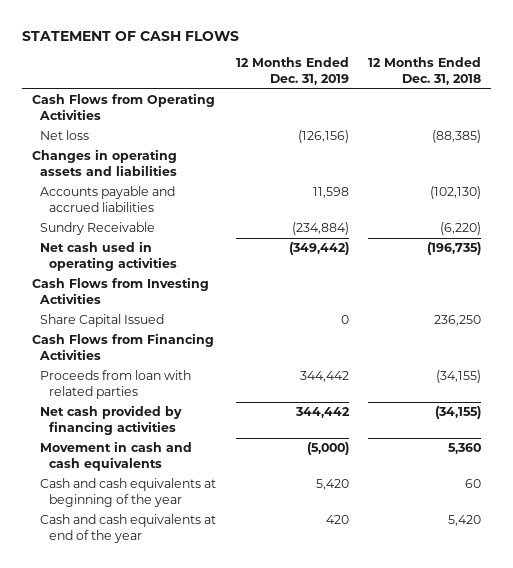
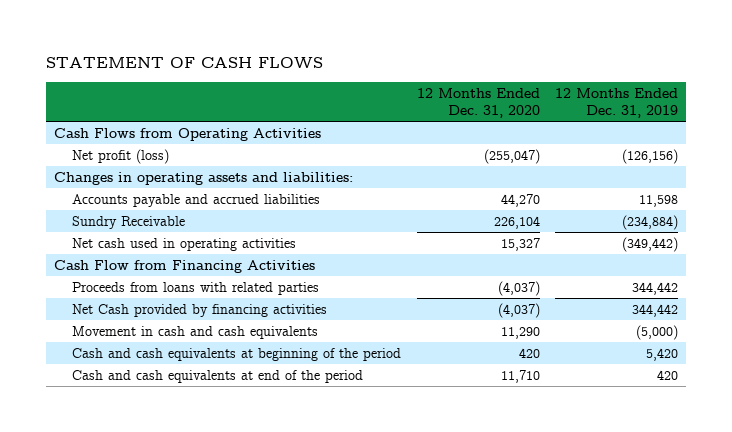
[368,57,482,86] 12 Months Ended Dec. 31, 2018 -> none
none -> [416,87,540,119] 12 Months Ended Dec. 31, 2020
[40,130,90,141] Net loss -> [72,148,170,164] Net profit (loss)
[31,149,178,177] Changes in operating assets and liabilities -> [54,171,354,185] Changes in operating assets and liabilities:
[31,277,209,305] Cash Flows from Investing Activities -> none
[40,314,165,328] Share Capital Issued -> none
[31,333,214,361] Cash Flows from Financing Activities -> [54,259,316,273] Cash Flow from Financing Activities
[40,370,192,400] Proceeds from loan with related parties -> [72,281,320,295] Proceeds from loans with related parties
[40,405,183,436] Net cash provided by financing activities -> [72,303,328,317] Net Cash provided by financing activities
[40,478,217,508] Cash and cash equivalents at beginning of the year -> [72,347,402,361] Cash and cash equivalents at beginning of the period
[40,514,217,544] Cash and cash equivalents at end of the year -> [72,369,364,383] Cash and cash equivalents at end of the period

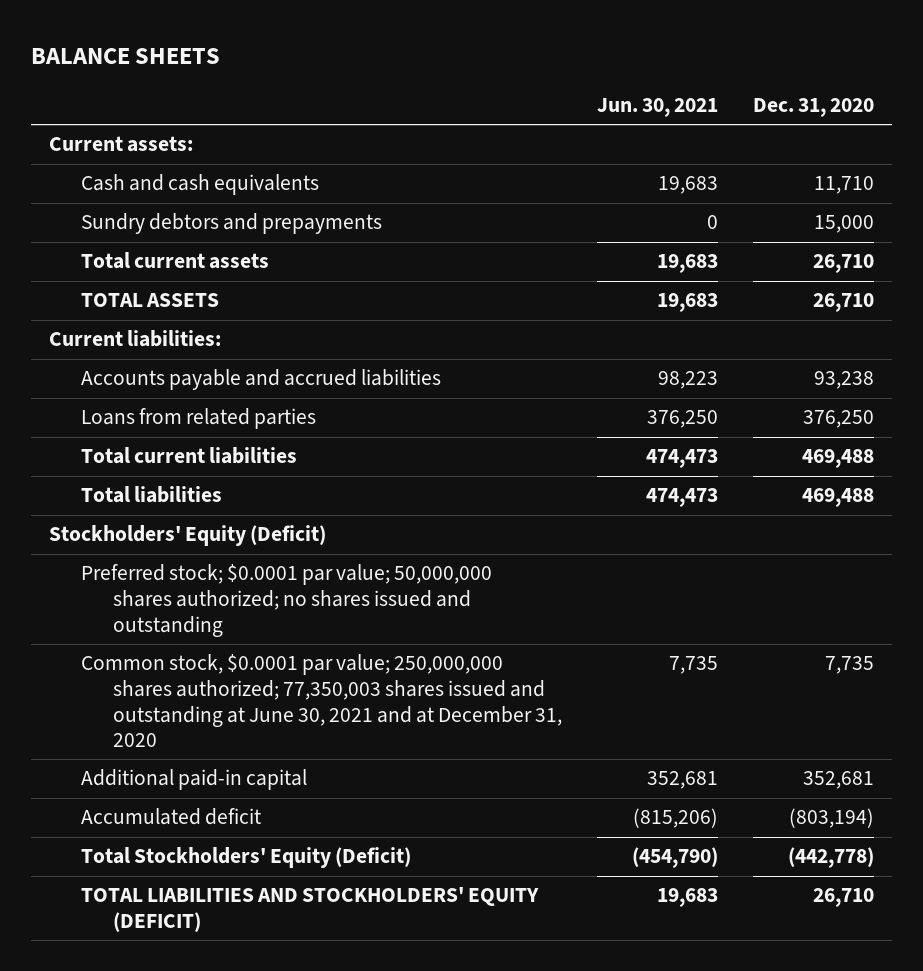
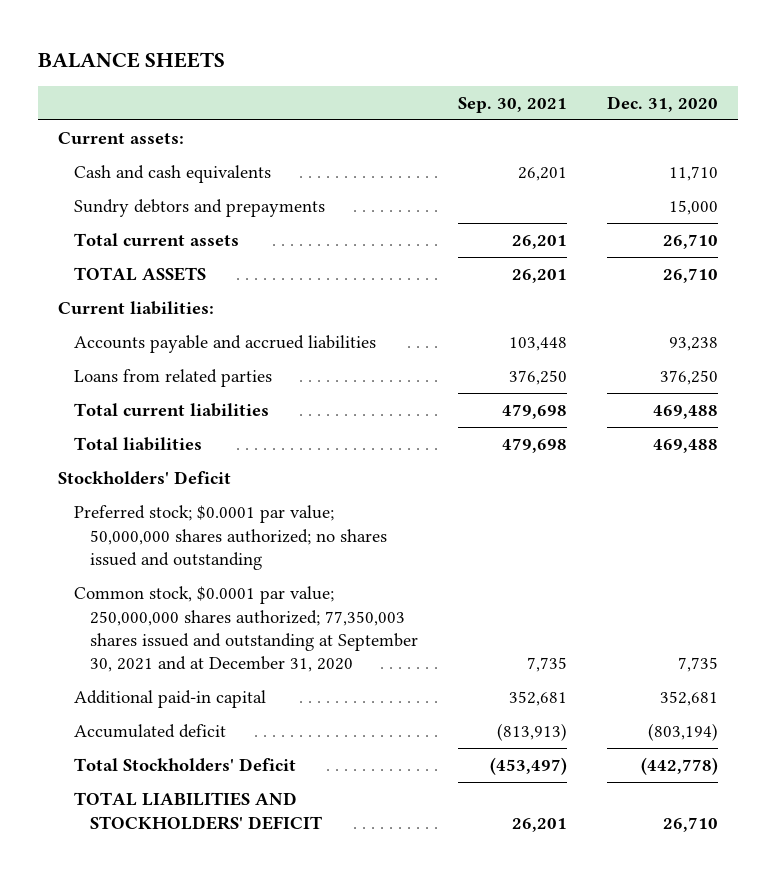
[597,98,719,118] Jun. 30, 2021 -> none
none -> [457,96,567,113] Sep. 30, 2021
[48,525,326,547] Stockholders' Equity (Deficit) -> [58,471,232,486] Stockholders' Deficit
[80,654,563,748] Common stock, $0.0001 par value; 250,000,000 shares authorized; 77,350,003 shares issued and outstanding at June 30, 2021 and at December 31, 2020 -> [73,586,418,673] Common stock, $0.0001 par value; 250,000,000 shares authorized; 77,350,003 shares issued and outstanding at September 30, 2021 and at December 31, 2020
[80,847,411,869] Total Stockholders' Equity (Deficit) -> [73,758,296,773] Total Stockholders' Deficit
[80,887,539,932] TOTAL LIABILITIES AND STOCKHOLDERS' EQUITY (DEFICIT) -> [73,792,322,830] TOTAL LIABILITIES AND STOCKHOLDERS' DEFICIT

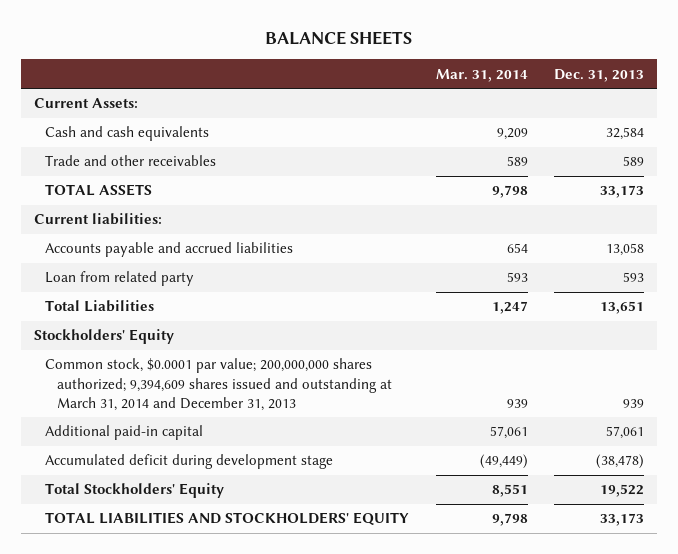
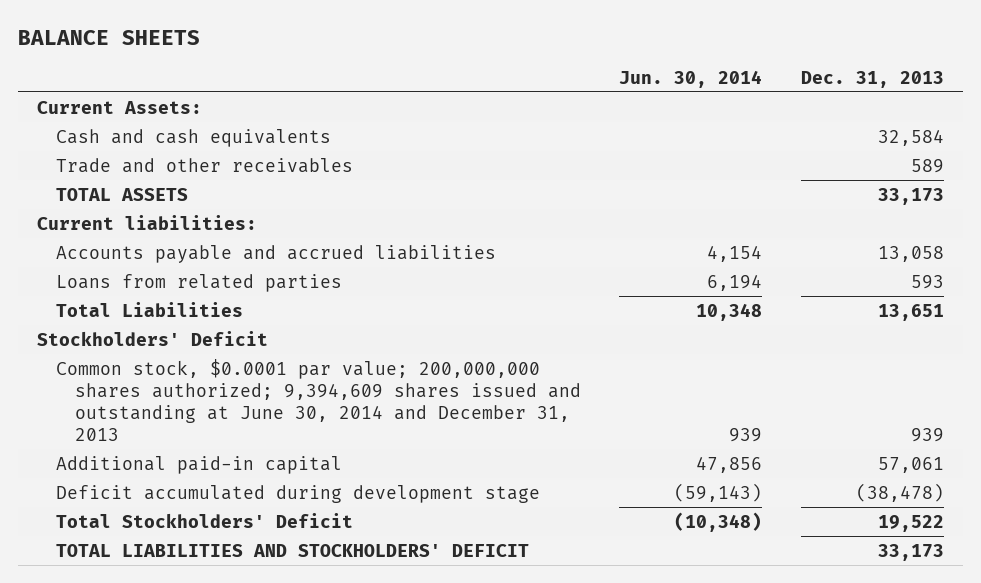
[435,68,528,82] Mar. 31, 2014 -> none
none -> [619,69,763,88] Jun. 30, 2014
[45,271,195,287] Loan from related party -> [56,273,343,292] Loans from related parties
[33,329,174,345] Stockholders' Equity -> [37,330,269,346] Stockholders' Deficit
[45,358,392,411] Common stock, $0.0001 par value; 200,000,000 shares authorized; 9,394,609 shares issued and outstanding at March 31, 2014 and December 31, 2013 -> [56,358,581,441] Common stock, $0.0001 par value; 200,000,000 shares authorized; 9,394,609 shares issued and outstanding at June 30, 2014 and December 31, 2013
[45,454,334,470] Accumulated deficit during development stage -> [56,484,541,503] Deficit accumulated during development stage
[45,483,225,499] Total Stockholders' Equity -> [56,512,354,528] Total Stockholders' Deficit
[45,512,410,527] TOTAL LIABILITIES AND STOCKHOLDERS' EQUITY -> [56,543,530,557] TOTAL LIABILITIES AND STOCKHOLDERS' DEFICIT

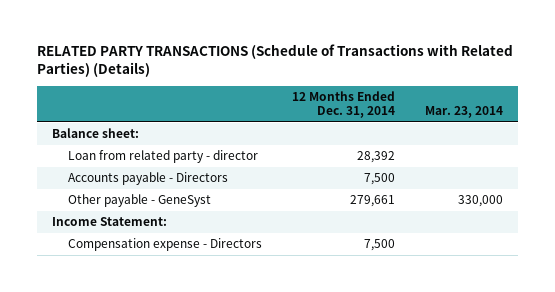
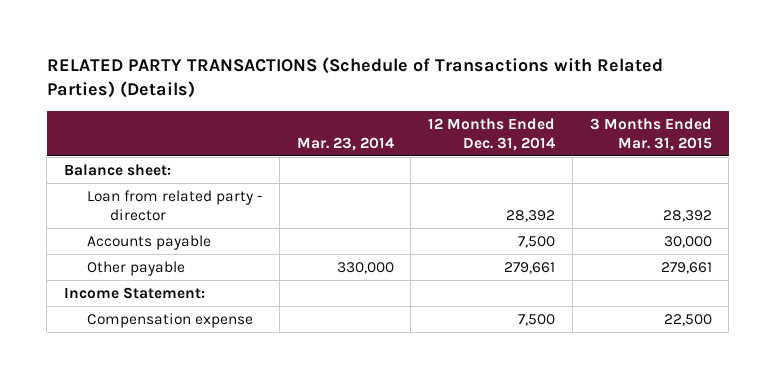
none -> [589,117,712,152] 3 Months Ended Mar. 31, 2015
[67,172,228,186] Accounts payable - Directors -> [87,234,212,250] Accounts payable
[67,194,211,208] Other payable - GeneSyst -> [87,260,186,276] Other payable
[67,238,262,252] Compensation expense - Directors -> [87,312,254,328] Compensation expense

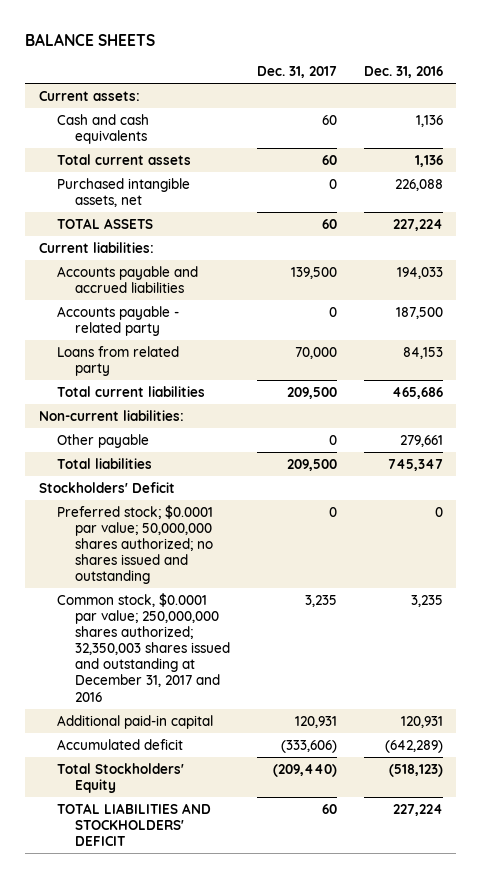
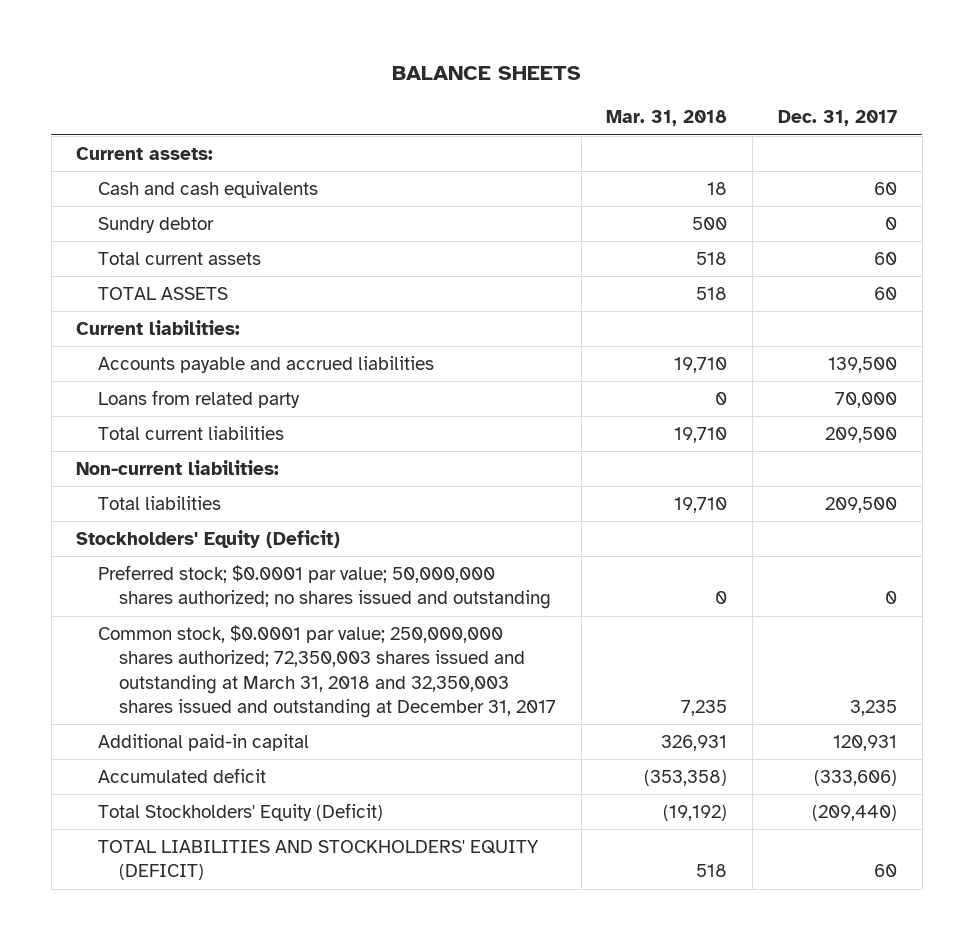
[363,66,443,79] Dec. 31, 2016 -> none
none -> [606,110,728,127] Mar. 31, 2018
none -> [97,217,214,234] Sundry debtor
[56,177,190,207] Purchased intangible assets, net -> none
[56,305,179,336] Accounts payable - related party -> none
[56,433,149,448] Other payable -> none
[38,481,175,493] Stockholders' Deficit -> [76,530,341,549] Stockholders' Equity (Deficit)
[56,592,231,702] Common stock, $0.0001 par value; 250,000,000 shares authorized; 32,350,003 shares issued and outstanding at December 31, 2017 and 2016 -> [97,625,556,718] Common stock, $0.0001 par value; 250,000,000 shares authorized; 72,350,003 shares issued and outstanding at March 31, 2018 and 32,350,003 shares issued and outstanding at December 31, 2017
[56,762,184,793] Total Stockholders' Equity -> [97,803,383,822] Total Stockholders' Equity (Deficit)
[56,802,211,846] TOTAL LIABILITIES AND STOCKHOLDERS' DEFICIT -> [97,840,539,881] TOTAL LIABILITIES AND STOCKHOLDERS' EQUITY (DEFICIT)

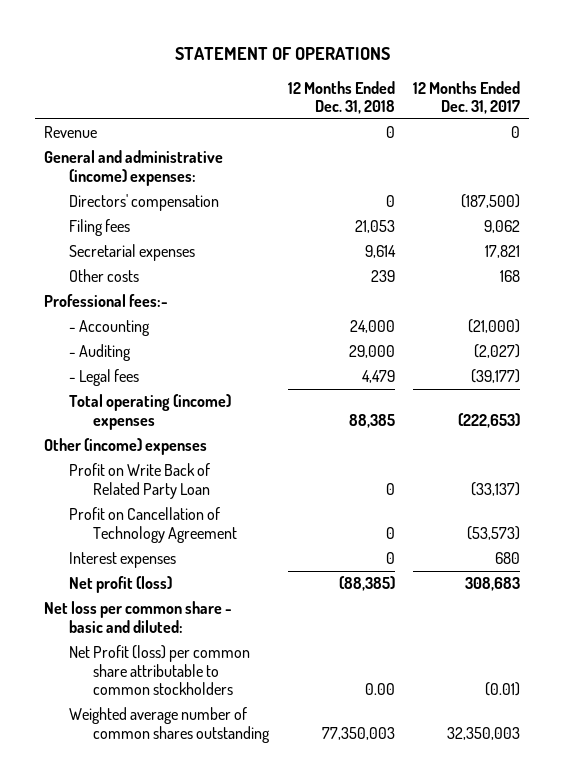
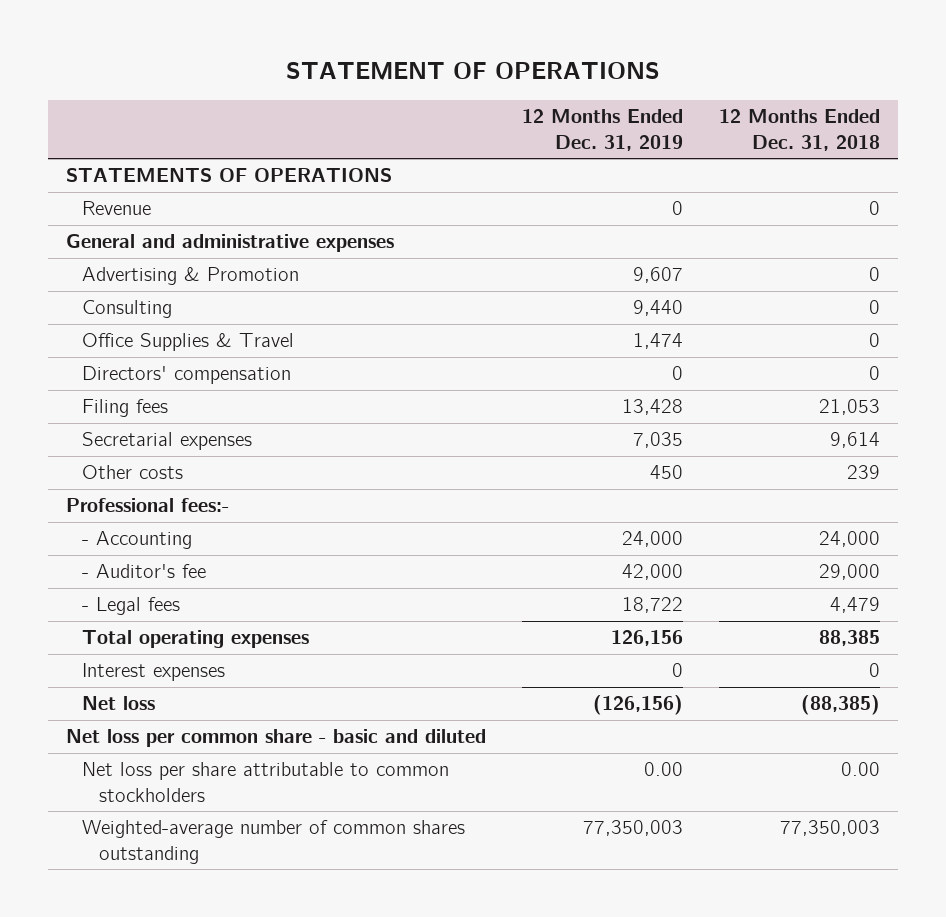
[413,80,521,115] 12 Months Ended Dec. 31, 2017 -> none
none -> [521,109,683,151] 12 Months Ended Dec. 31, 2019
none -> [66,168,393,183] STATEMENTS OF OPERATIONS
[44,150,224,186] General and administrative (income) expenses: -> [66,234,395,253] General and administrative expenses
none -> [82,267,300,286] Advertising & Promotion
none -> [82,300,173,319] Consulting
none -> [82,333,295,352] Office Supplies & Travel
[68,344,131,362] - Auditing -> [82,564,207,579] - Auditor's fee
[44,438,208,456] Other (income) expenses -> none
[68,463,211,499] Profit on Write Back of Related Party Loan -> none
[68,507,238,543] Profit on Cancellation of Technology Agreement -> none
[68,394,231,430] Total operating (income) expenses -> [82,630,310,649] Total operating expenses
[68,576,172,594] Net profit (loss) -> [82,696,156,711] Net loss
[44,601,233,633] Net loss per common share - basic and diluted: -> [66,729,487,748] Net loss per common share - basic and diluted
[68,645,250,696] Net Profit (loss) per common share attributable to common stockholders -> [82,762,450,803] Net loss per share attributable to common stockholders
[68,707,271,743] Weighted average number of common shares outstanding -> [82,820,466,865] Weighted-average number of common shares outstanding

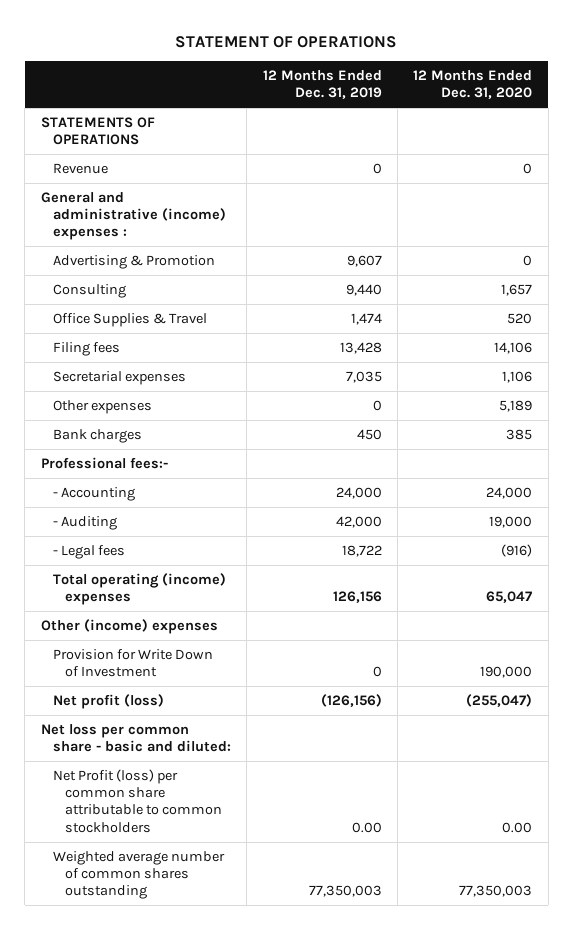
[718,109,880,151] 12 Months Ended Dec. 31, 2018 -> none
none -> [413,69,533,100] 12 Months Ended Dec. 31, 2020
[66,234,395,253] General and administrative expenses -> [40,191,226,241] General and administrative (income) expenses :
[82,366,292,385] Directors' compensation -> none
[82,465,184,480] Other costs -> none
none -> [52,399,152,414] Other expenses
none -> [52,428,142,443] Bank charges
[82,564,207,579] - Auditor's fee -> [52,515,117,530] - Auditing
[82,663,226,682] Interest expenses -> none
[82,630,310,649] Total operating expenses -> [52,572,226,606] Total operating (income) expenses
none -> [40,618,218,634] Other (income) expenses
none -> [52,648,213,678] Provision for Write Down of Investment
[82,696,156,711] Net loss -> [52,693,164,709] Net profit (loss)
[66,729,487,748] Net loss per common share - basic and diluted -> [40,723,231,753] Net loss per common share - basic and diluted:
[82,762,450,803] Net loss per share attributable to common stockholders -> [52,768,222,833] Net Profit (loss) per common share attributable to common stockholders
[82,820,466,865] Weighted-average number of common shares outstanding -> [52,850,225,900] Weighted average number of common shares outstanding

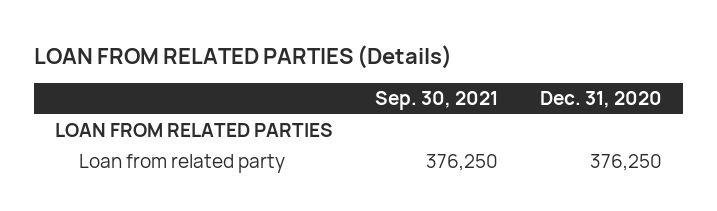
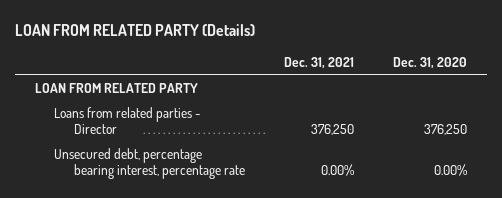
[34,44,453,69] LOAN FROM RELATED PARTIES (Details) -> [15,24,256,37] LOAN FROM RELATED PARTY (Details)
[374,91,498,111] Sep. 30, 2021 -> none
none -> [284,57,355,70] Dec. 31, 2021
[55,123,334,138] LOAN FROM RELATED PARTIES -> [34,83,198,94] LOAN FROM RELATED PARTY
[79,154,286,174] Loan from related party -> [54,107,202,135] Loans from related parties - Director
none -> [54,148,246,180] Unsecured debt, percentage bearing interest, percentage rate

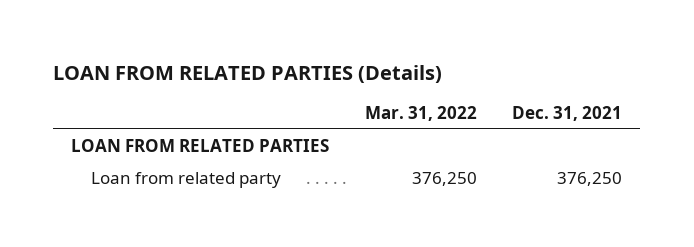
[15,24,256,37] LOAN FROM RELATED PARTY (Details) -> [53,64,443,83] LOAN FROM RELATED PARTIES (Details)
[393,57,468,70] Dec. 31, 2020 -> none
none -> [364,106,477,122] Mar. 31, 2022
[54,148,246,180] Unsecured debt, percentage bearing interest, percentage rate -> none
[34,83,198,94] LOAN FROM RELATED PARTY -> [71,139,330,153] LOAN FROM RELATED PARTIES
[54,107,202,135] Loans from related parties - Director -> [91,172,282,189] Loan from related party

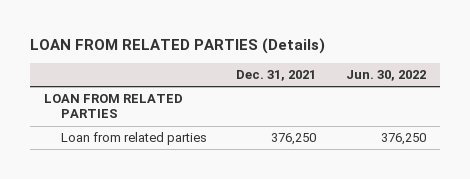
[364,106,477,122] Mar. 31, 2022 -> none
none -> [345,70,426,82] Jun. 30, 2022
[91,172,282,189] Loan from related party -> [60,132,207,146] Loan from related parties

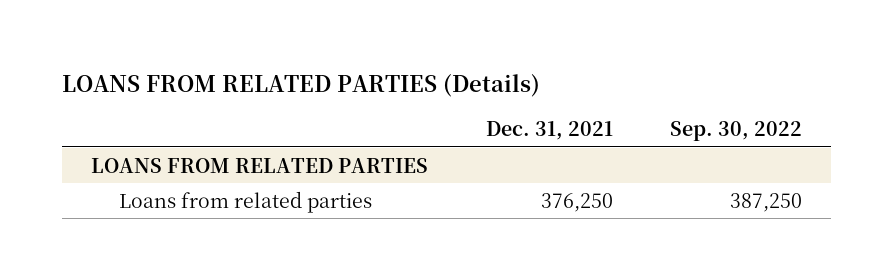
[29,37,325,54] LOAN FROM RELATED PARTIES (Details) -> [62,74,541,98] LOANS FROM RELATED PARTIES (Details)
[345,70,426,82] Jun. 30, 2022 -> none
none -> [670,121,803,142] Sep. 30, 2022
[44,94,184,119] LOAN FROM RELATED PARTIES -> [90,157,428,173] LOANS FROM RELATED PARTIES
[60,132,207,146] Loan from related parties -> [119,190,373,213] Loans from related parties

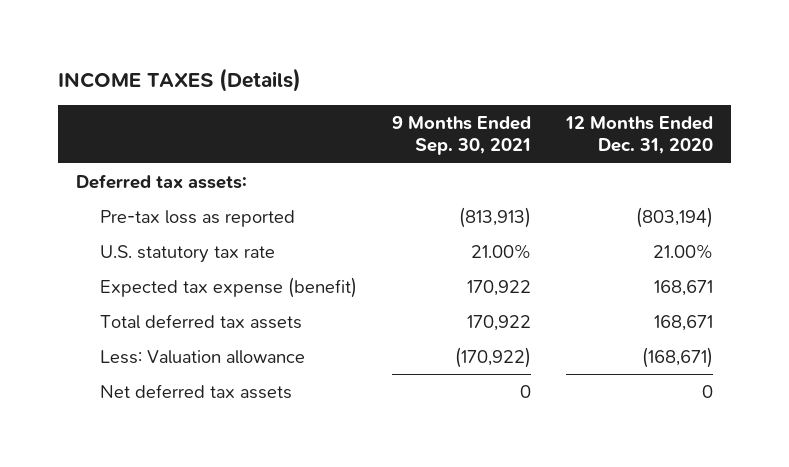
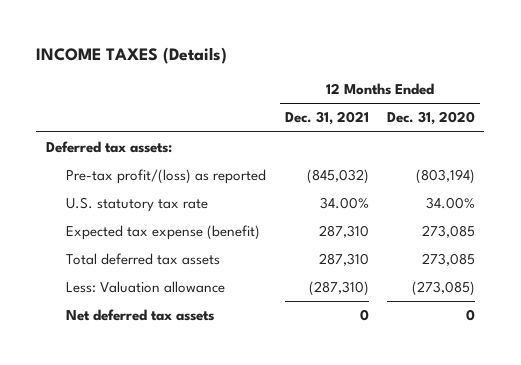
[391,115,531,156] 9 Months Ended Sep. 30, 2021 -> none
none -> [284,111,369,126] Dec. 31, 2021
[99,209,295,227] Pre-tax loss as reported -> [66,169,267,185] Pre-tax profit/(loss) as reported
[653,243,714,259] 21.00% -> [426,197,476,210] 34.00%
[654,279,714,296] 168,671 -> [422,225,476,239] 273,085
[654,314,714,331] 168,671 -> [422,253,476,267] 273,085
[642,346,714,368] (168,671) -> [412,281,476,297] (273,085)

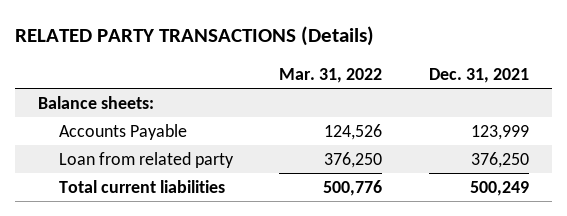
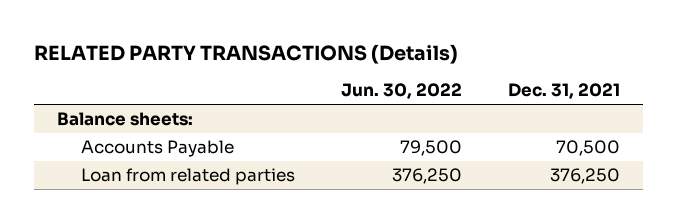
[279,67,383,83] Mar. 31, 2022 -> none
none -> [341,83,463,100] Jun. 30, 2022
[58,179,225,193] Total current liabilities -> none
[470,124,529,140] 123,999 -> [555,140,620,157] 70,500
[58,151,234,168] Loan from related party -> [81,168,296,186] Loan from related parties

